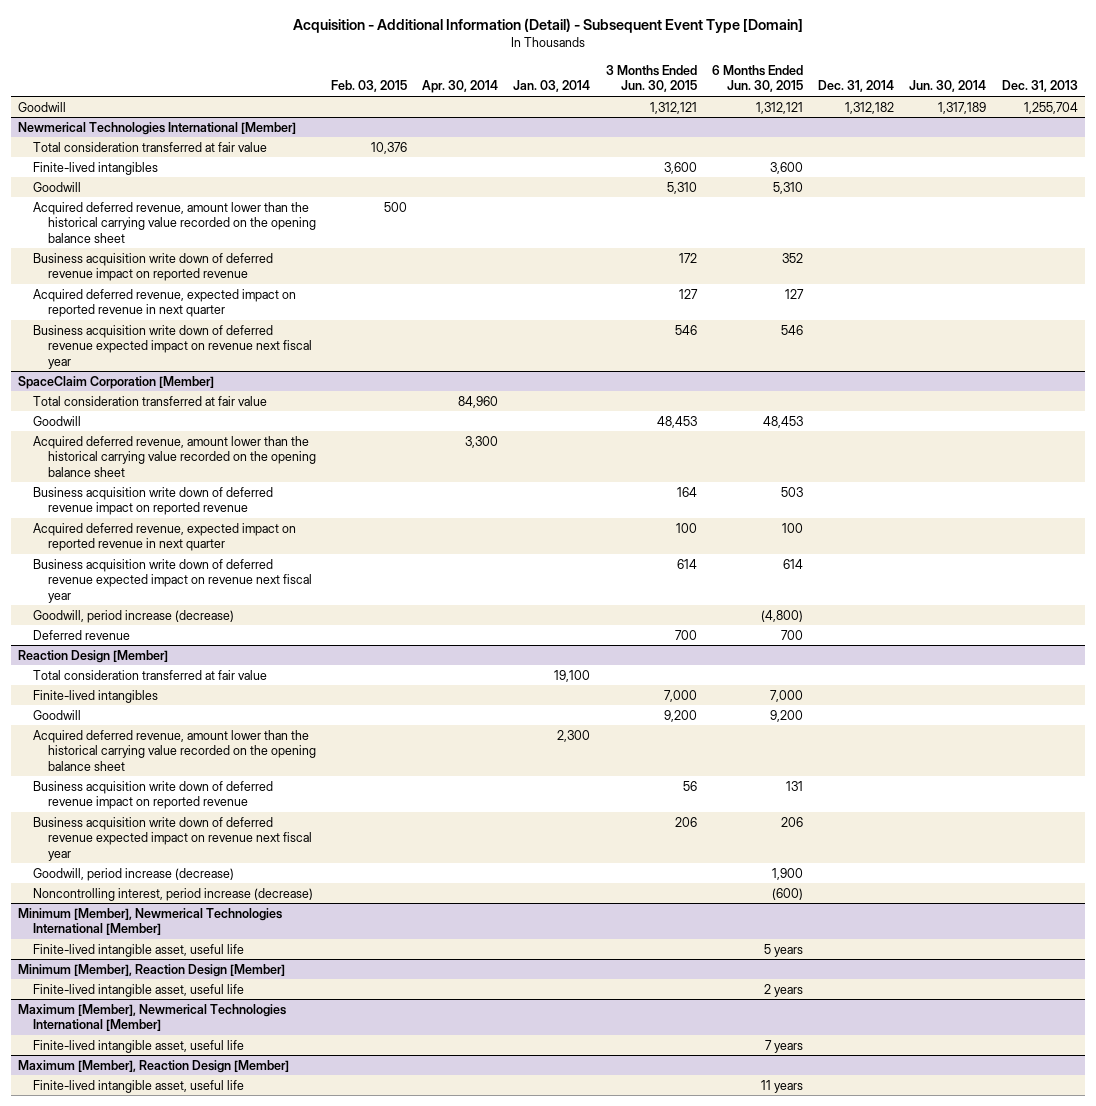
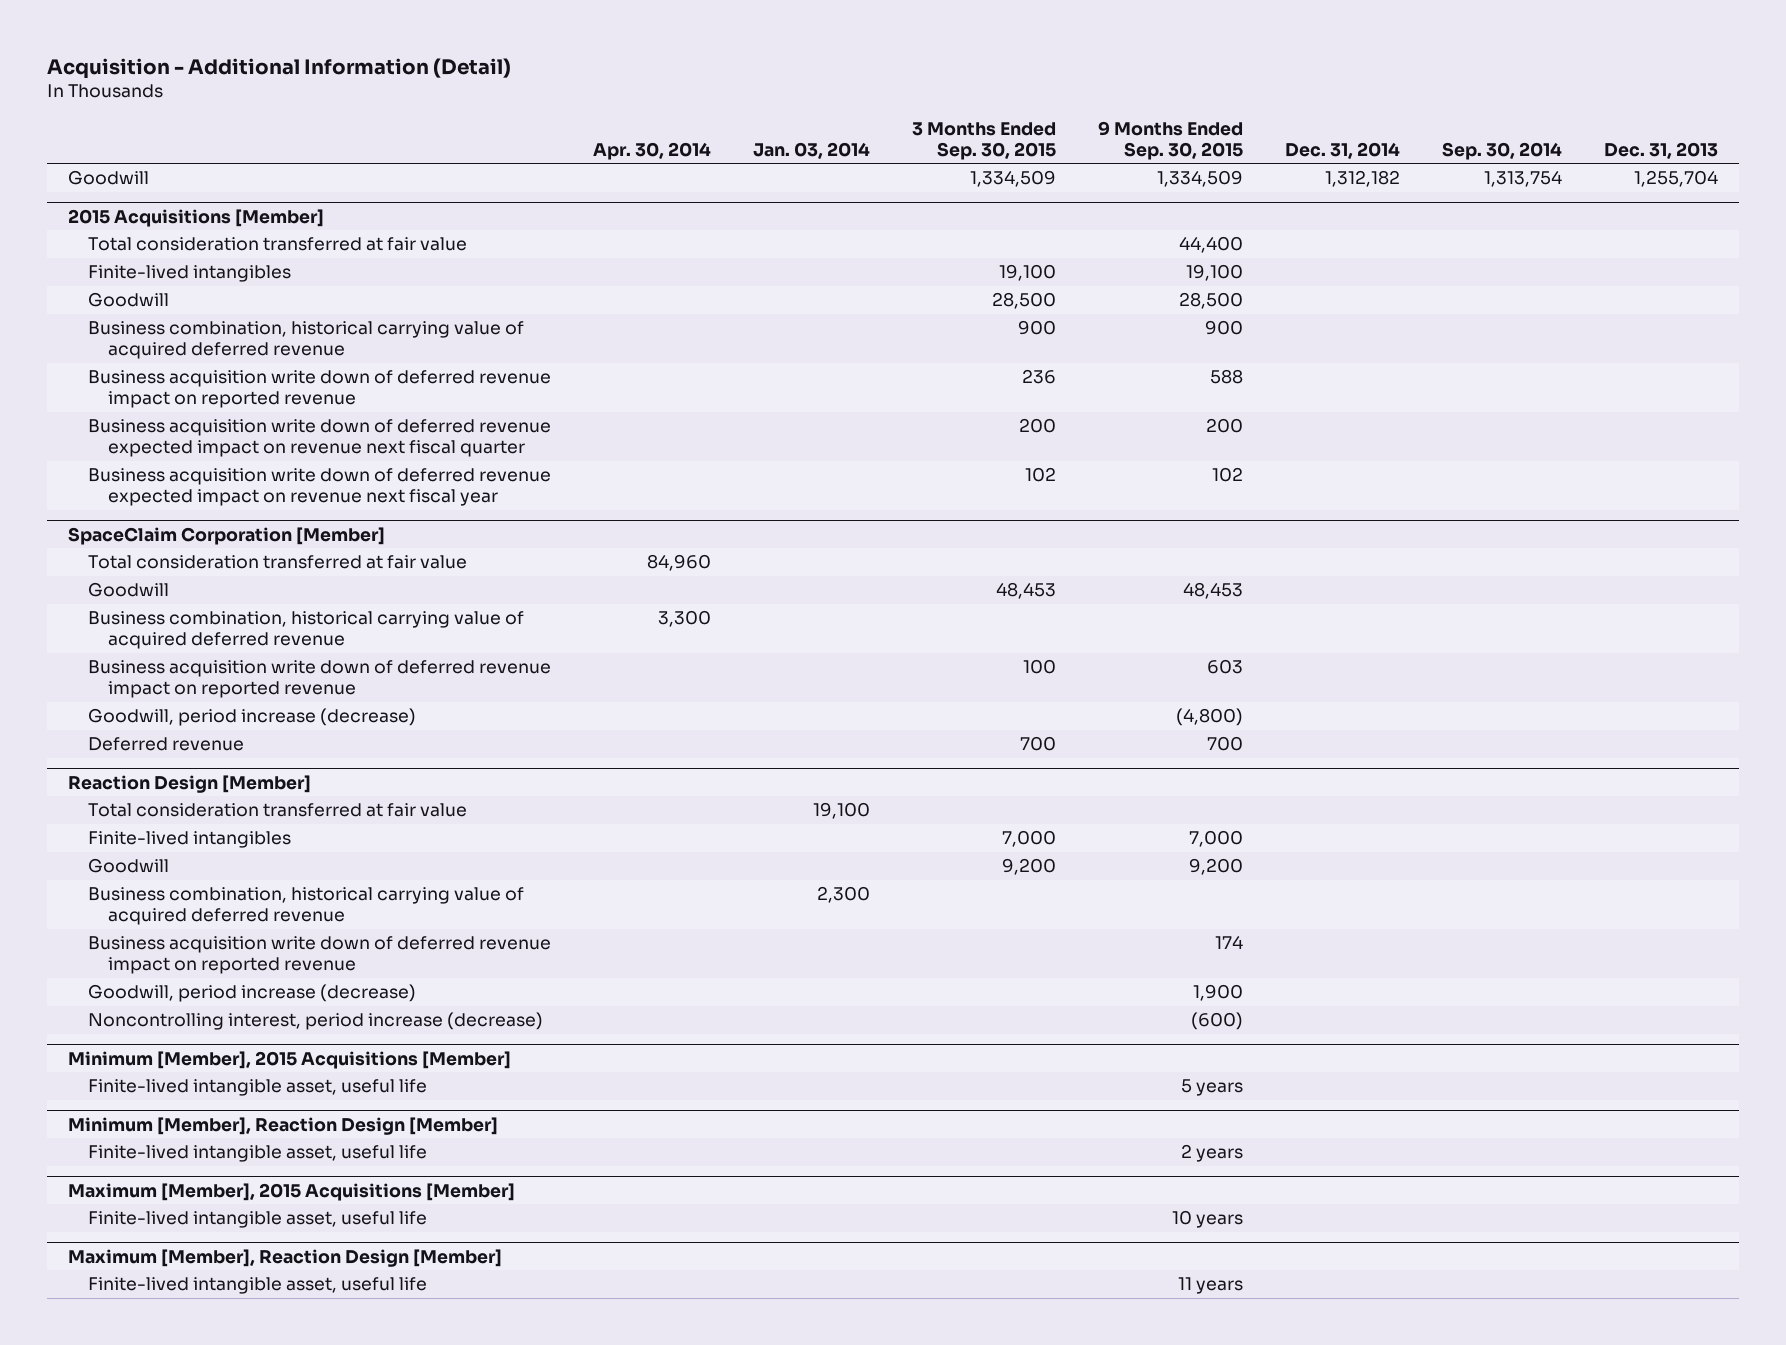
[293,18,804,34] Acquisition - Additional Information (Detail) - Subsequent Event Type [Domain] -> [46,57,511,79] Acquisition - Additional Information (Detail)
[330,80,407,93] Feb. 03, 2015 -> none
[605,65,697,93] 3 Months Ended Jun. 30, 2015 -> none
[711,65,803,93] 6 Months Ended Jun. 30, 2015 -> none
[909,80,987,93] Jun. 30, 2014 -> none
none -> [911,121,1056,160] 3 Months Ended Sep. 30, 2015
none -> [1097,120,1243,160] 9 Months Ended Sep. 30, 2015
none -> [1441,141,1562,160] Sep. 30, 2014
[18,121,297,135] Newmerical Technologies International [Member] -> none
[32,141,267,152] Total consideration transferred at fair value -> none
[32,161,158,175] Finite-lived intangibles -> none
[32,181,81,192] Goodwill -> none
[32,201,316,243] Acquired deferred revenue, amount lower than the historical carrying value recorded on the opening balance sheet -> none
[32,252,273,282] Business acquisition write down of deferred revenue impact on reported revenue -> none
[32,288,296,318] Acquired deferred revenue, expected impact on reported revenue in next quarter -> none
[32,324,312,369] Business acquisition write down of deferred revenue expected impact on revenue next fiscal year -> none
none -> [67,208,324,227] 2015 Acquisitions [Member]
none -> [87,237,467,252] Total consideration transferred at fair value
none -> [87,265,291,283] Finite-lived intangibles
none -> [87,292,169,308] Goodwill
none -> [87,321,524,360] Business combination, historical carrying value of acquired deferred revenue
none -> [87,370,551,409] Business acquisition write down of deferred revenue impact on reported revenue
none -> [87,419,551,458] Business acquisition write down of deferred revenue expected impact on revenue next fiscal quarter
none -> [87,468,551,507] Business acquisition write down of deferred revenue expected impact on revenue next fiscal year
[32,435,316,477] Acquired deferred revenue, amount lower than the historical carrying value recorded on the opening balance sheet -> none
none -> [87,611,524,650] Business combination, historical carrying value of acquired deferred revenue
[32,522,296,552] Acquired deferred revenue, expected impact on reported revenue in next quarter -> none
[32,558,312,603] Business acquisition write down of deferred revenue expected impact on revenue next fiscal year -> none
[32,729,316,771] Acquired deferred revenue, amount lower than the historical carrying value recorded on the opening balance sheet -> none
none -> [87,887,524,926] Business combination, historical carrying value of acquired deferred revenue
[32,816,312,861] Business acquisition write down of deferred revenue expected impact on revenue next fiscal year -> none
[18,907,283,936] Minimum [Member], Newmerical Technologies International [Member] -> none
[32,943,244,957] Finite-lived intangible asset, useful life -> none
none -> [67,1050,511,1069] Minimum [Member], 2015 Acquisitions [Member]
none -> [87,1079,427,1097] Finite-lived intangible asset, useful life
[18,1003,287,1032] Maximum [Member], Newmerical Technologies International [Member] -> none
[32,1039,244,1053] Finite-lived intangible asset, useful life -> none
none -> [67,1182,515,1201] Maximum [Member], 2015 Acquisitions [Member]
none -> [87,1211,427,1229] Finite-lived intangible asset, useful life

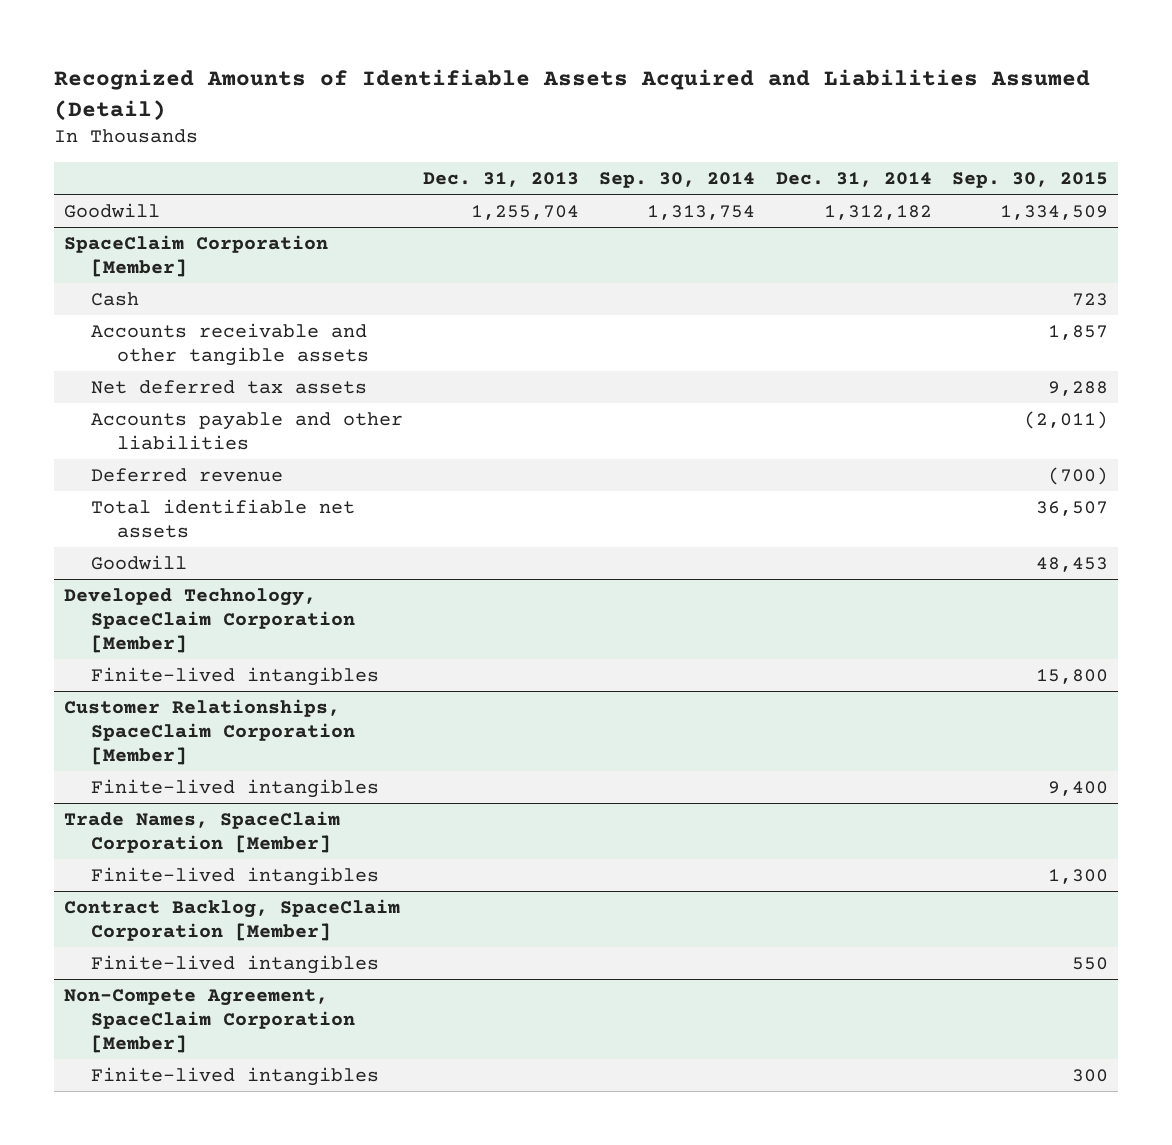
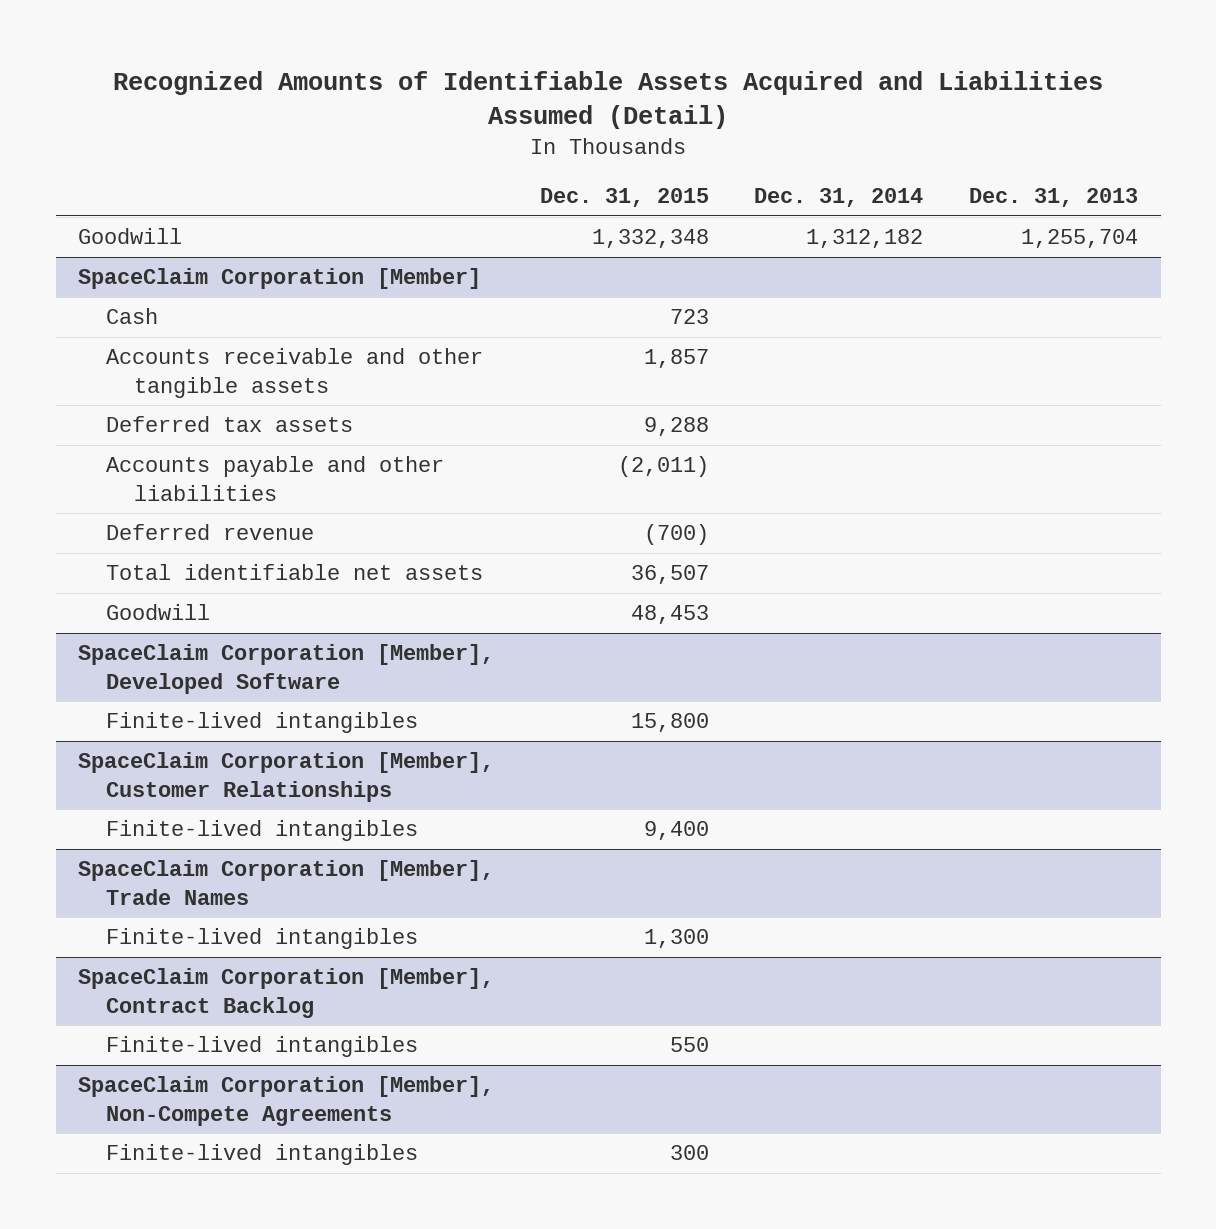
[599,171,756,188] Sep. 30, 2014 -> none
[952,171,1109,188] Sep. 30, 2015 -> none
none -> [539,187,709,207] Dec. 31, 2015
[90,379,367,394] Net deferred tax assets -> [106,416,354,433] Deferred tax assets
[64,587,355,654] Developed Technology, SpaceClaim Corporation [Member] -> [78,644,495,694] SpaceClaim Corporation [Member], Developed Software
[64,698,355,766] Customer Relationships, SpaceClaim Corporation [Member] -> [78,752,495,802] SpaceClaim Corporation [Member], Customer Relationships
[64,810,341,853] Trade Names, SpaceClaim Corporation [Member] -> [78,860,495,905] SpaceClaim Corporation [Member], Trade Names
[64,898,401,941] Contract Backlog, SpaceClaim Corporation [Member] -> [78,968,495,1018] SpaceClaim Corporation [Member], Contract Backlog
[64,988,355,1054] Non-Compete Agreement, SpaceClaim Corporation [Member] -> [78,1076,495,1126] SpaceClaim Corporation [Member], Non-Compete Agreements

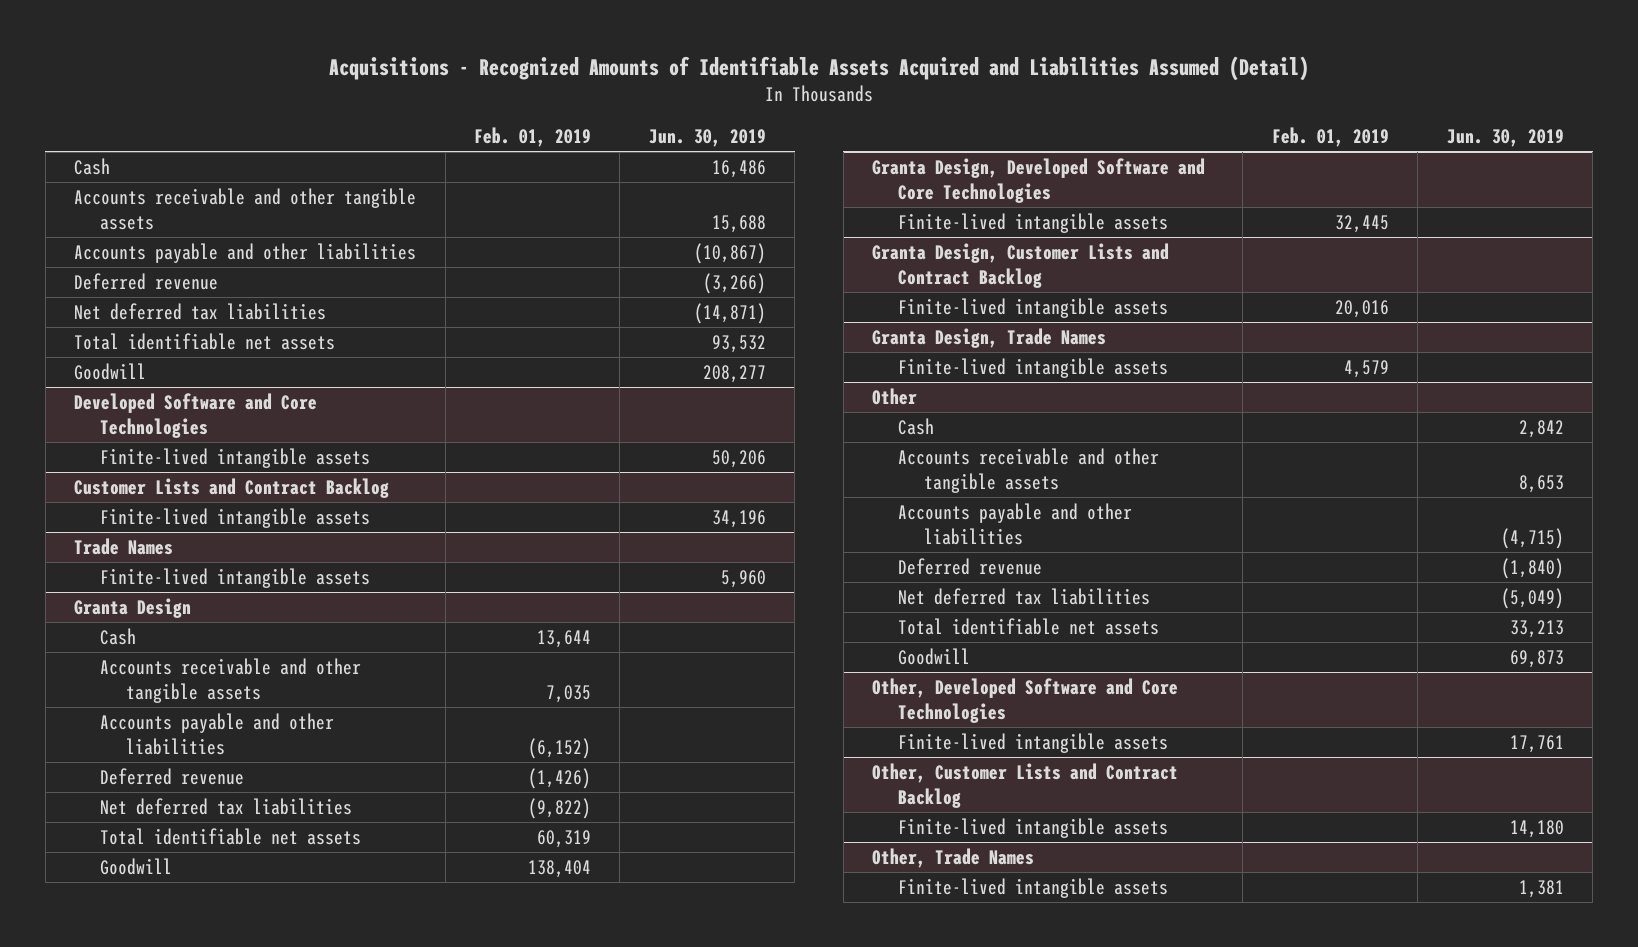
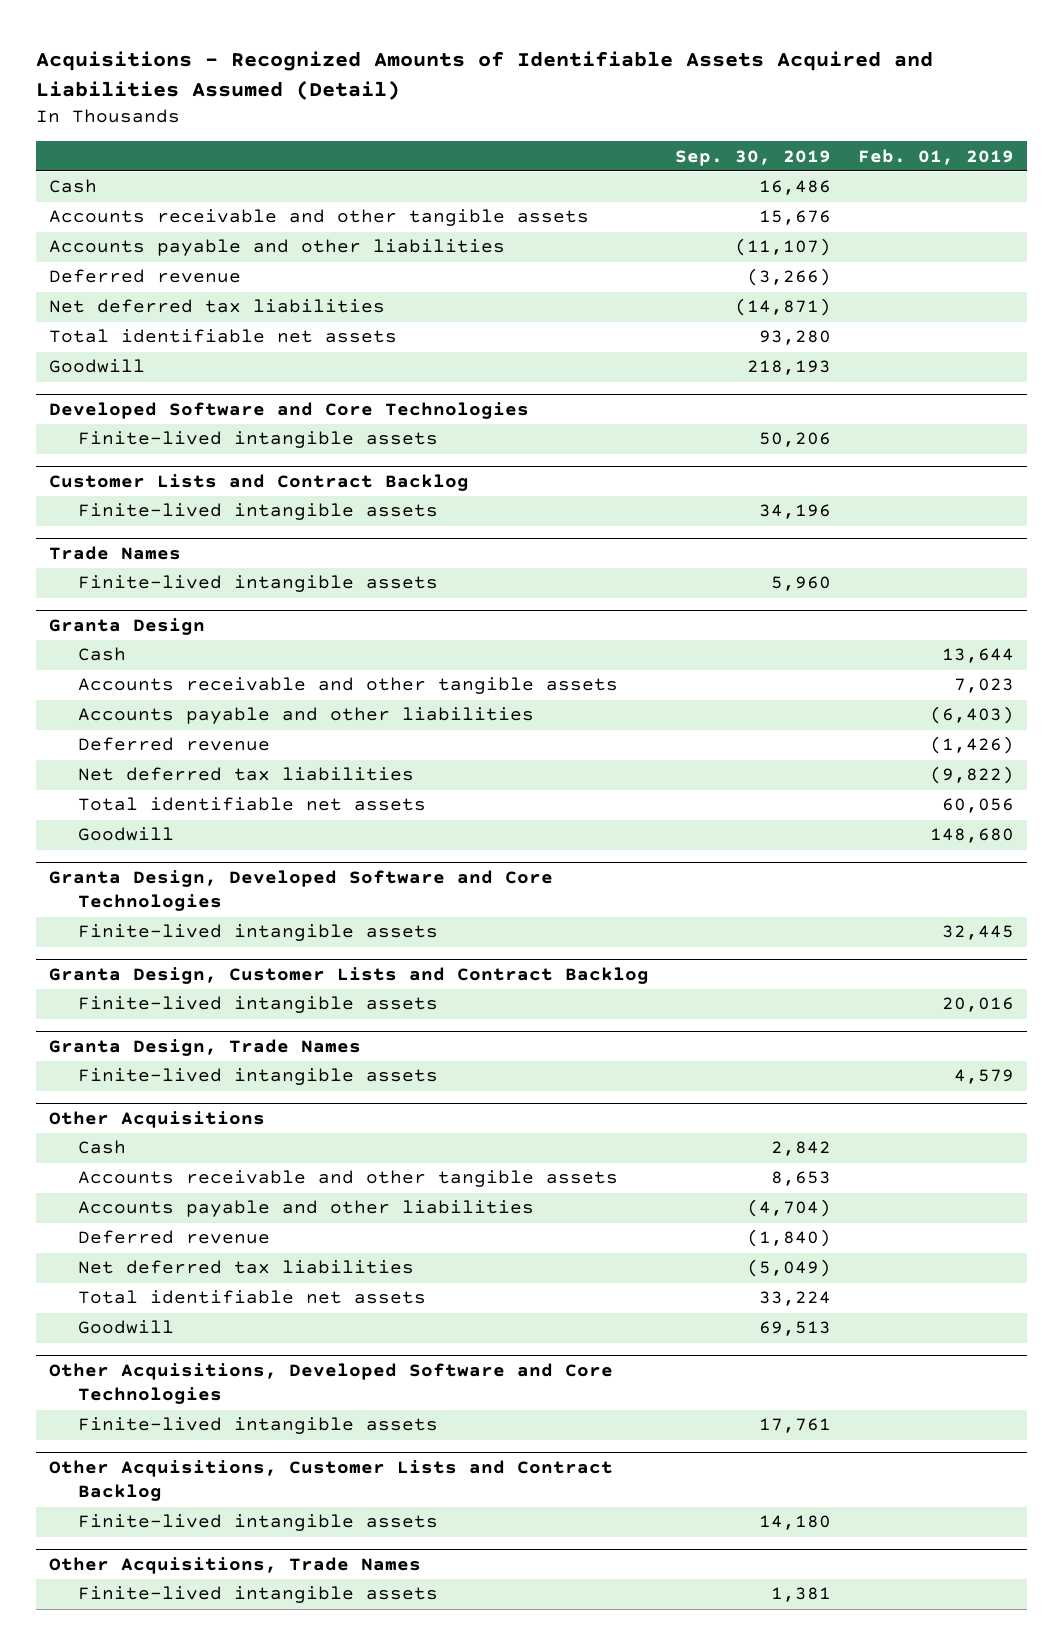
[648,128,766,147] Jun. 30, 2019 -> none
none -> [675,149,832,166] Sep. 30, 2019
[545,684,591,703] 7,035 -> [953,678,1014,694] 7,023
[527,737,591,759] (6,152) -> [929,706,1014,725] (6,403)
[536,830,591,849] 60,319 -> [941,798,1014,814] 60,056
[527,860,591,879] 138,404 -> [929,828,1014,844] 148,680
[872,388,918,406] Other -> [49,1110,266,1128] Other Acquisitions
[872,678,1179,723] Other, Developed Software and Core Technologies -> [49,1362,614,1405] Other Acquisitions, Developed Software and Core Technologies
[872,763,1179,808] Other, Customer Lists and Contract Backlog -> [49,1459,614,1502] Other Acquisitions, Customer Lists and Contract Backlog
[872,848,1035,869] Other, Trade Names -> [49,1556,422,1574] Other Acquisitions, Trade Names

